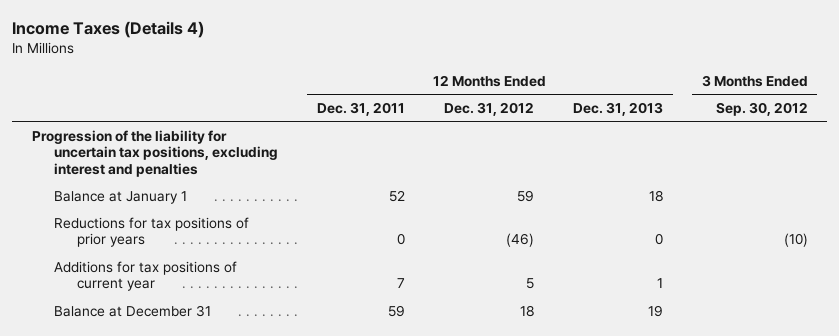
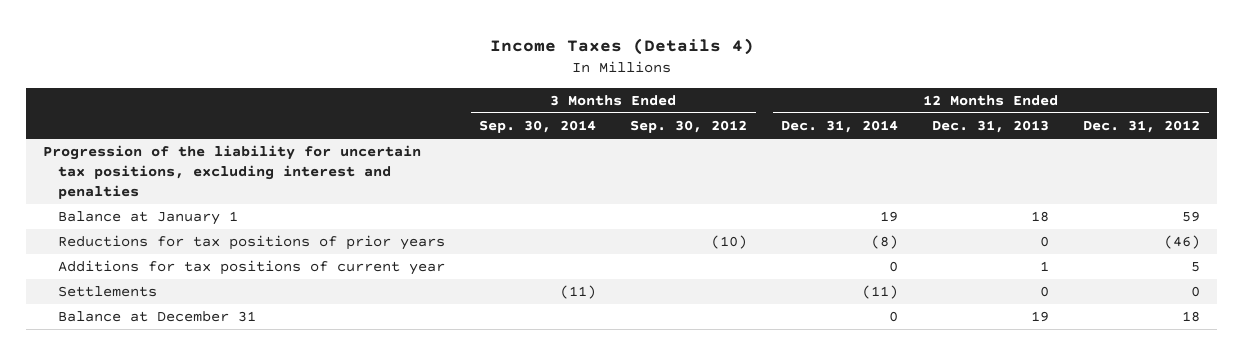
[317,102,406,117] Dec. 31, 2011 -> none
none -> [479,120,597,134] Sep. 30, 2014
none -> [781,120,899,134] Dec. 31, 2014
none -> [58,286,158,298] Settlements

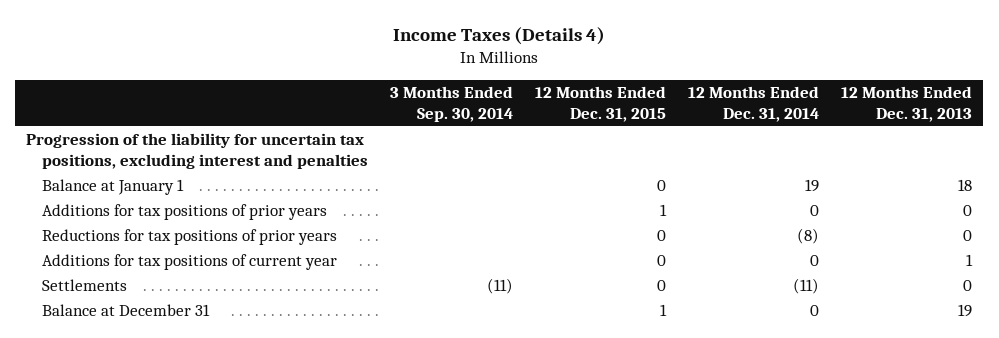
[630,120,748,134] Sep. 30, 2012 -> none
[1083,120,1201,134] Dec. 31, 2012 -> none
none -> [535,86,667,122] 12 Months Ended Dec. 31, 2015
none -> [41,204,327,221] Additions for tax positions of prior years

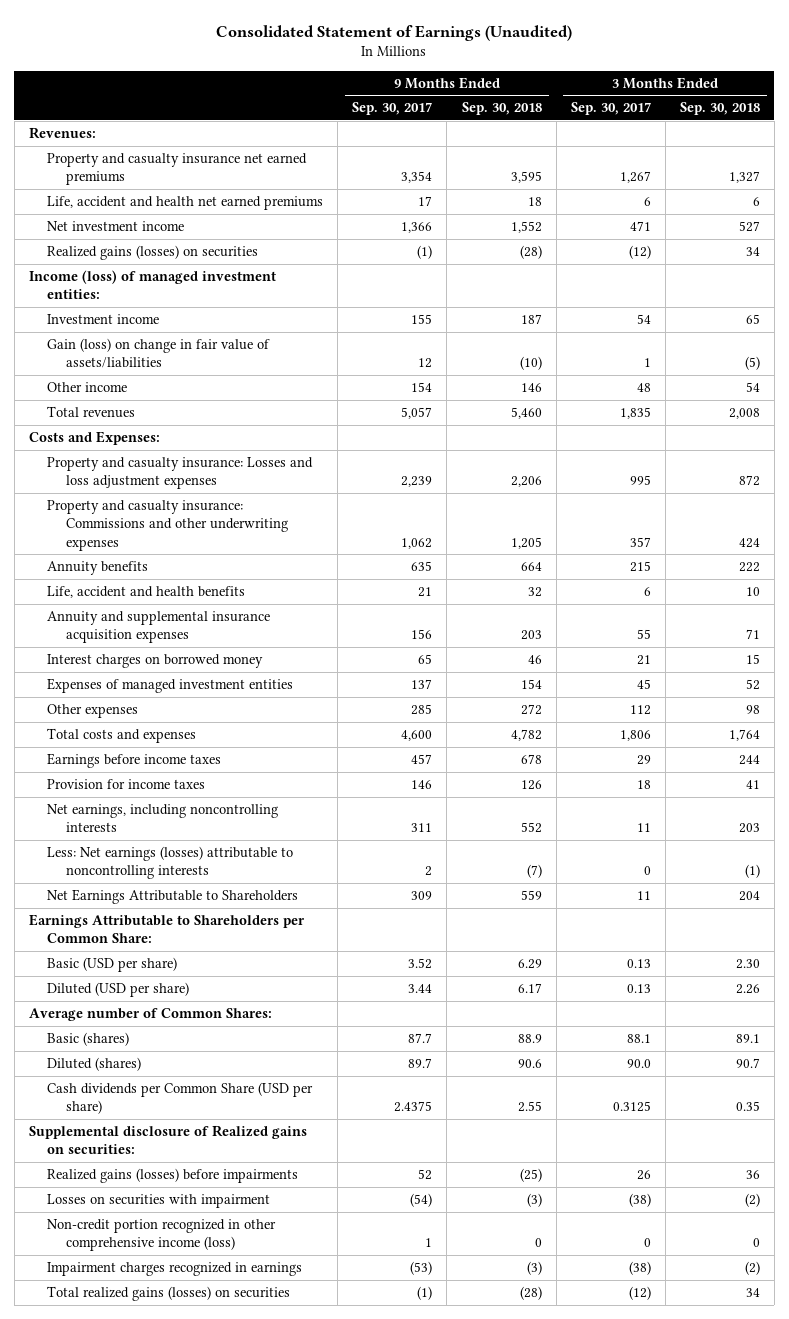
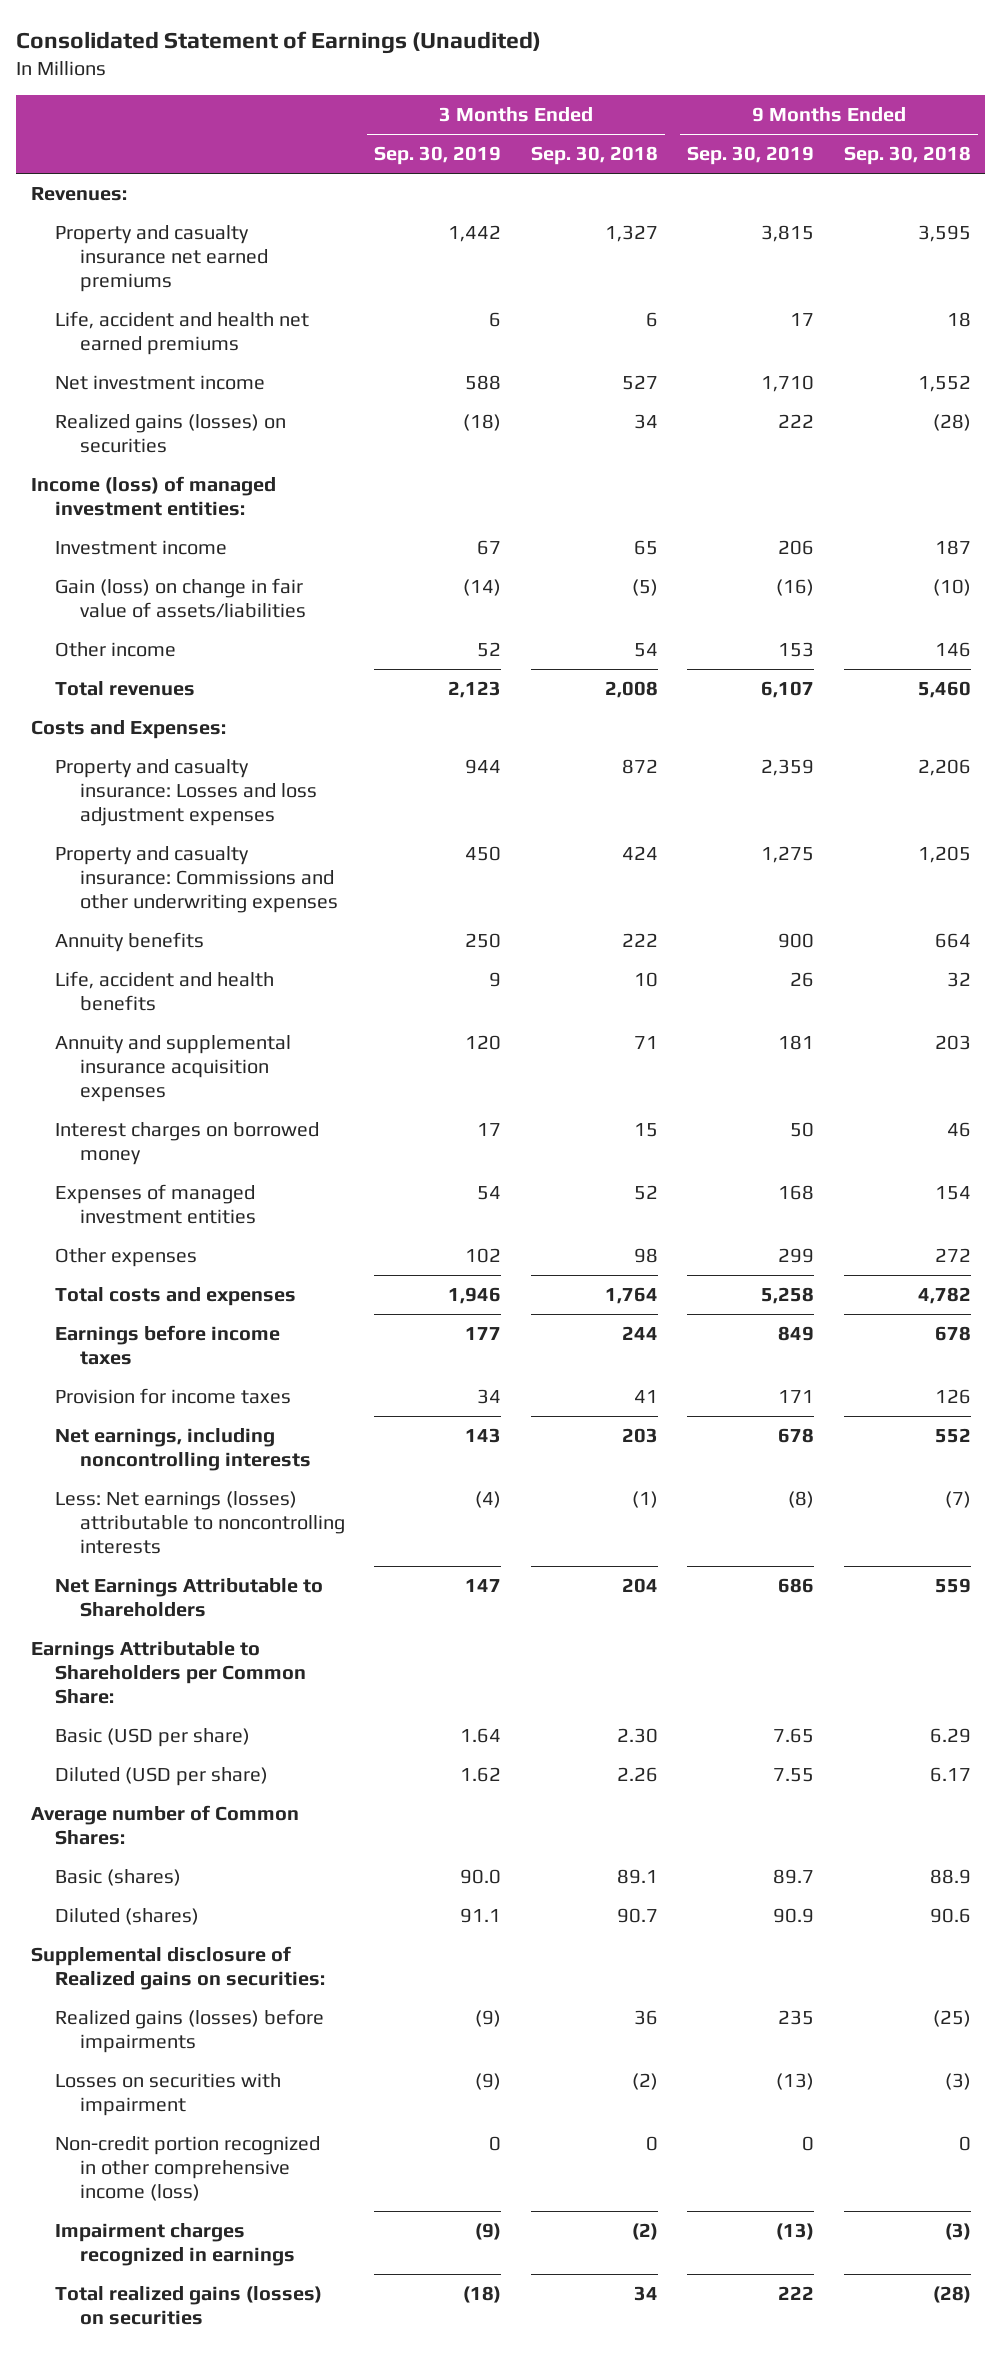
[352,102,433,116] Sep. 30, 2017 -> none
[570,102,651,116] Sep. 30, 2017 -> none
none -> [374,146,502,166] Sep. 30, 2019
none -> [687,146,815,166] Sep. 30, 2019
[47,1081,314,1115] Cash dividends per Common Share (USD per share) -> none

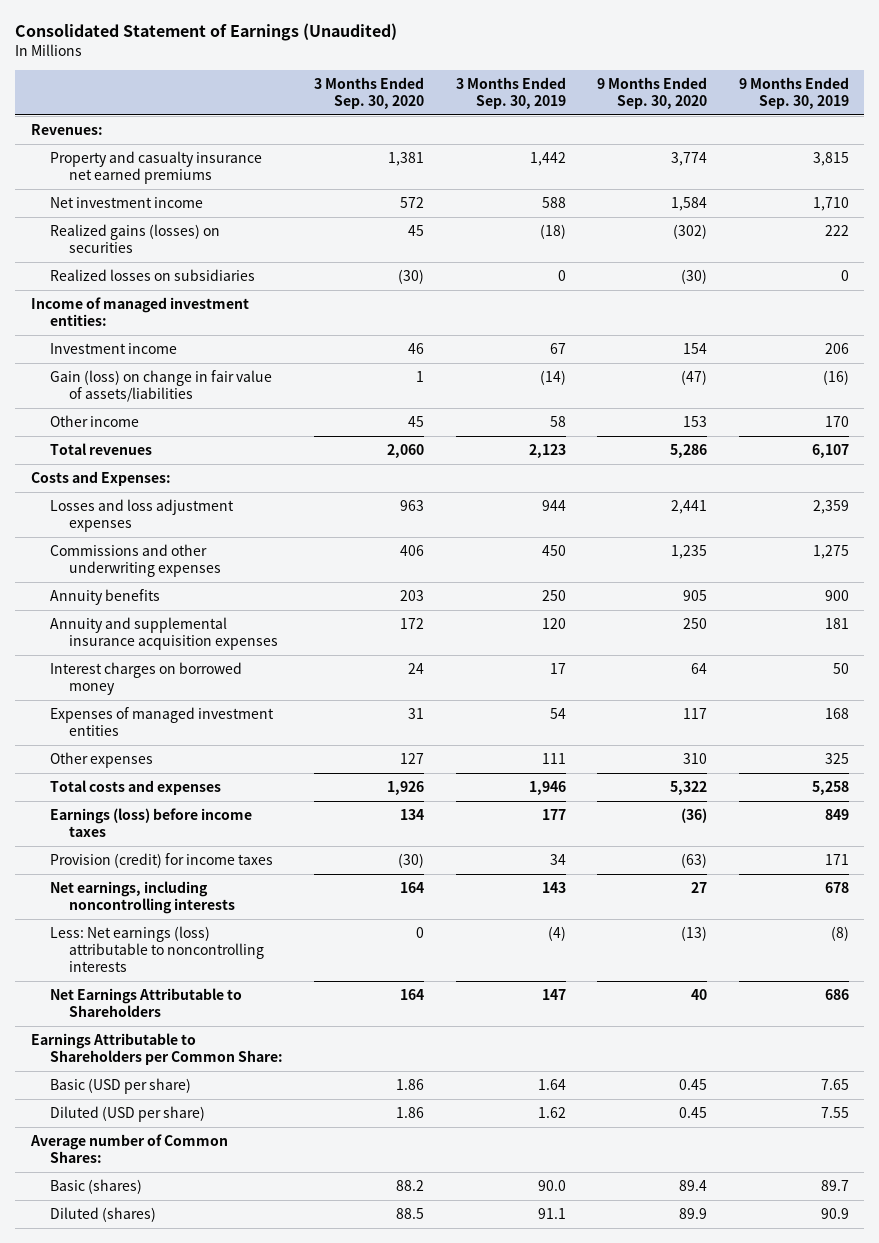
[530,146,658,166] Sep. 30, 2018 -> none
[843,146,971,166] Sep. 30, 2018 -> none
none -> [314,76,425,109] 3 Months Ended Sep. 30, 2020
none -> [597,76,708,109] 9 Months Ended Sep. 30, 2020
[55,311,310,356] Life, accident and health net earned premiums -> none
none -> [49,269,255,282] Realized losses on subsidiaries
[31,476,277,517] Income (loss) of managed investment entities: -> [30,297,249,327] Income of managed investment entities:
[477,642,502,658] 52 -> [549,416,566,428] 58
[778,642,815,658] 153 -> [824,416,849,428] 170
[55,759,317,827] Property and casualty insurance: Losses and loss adjustment expenses -> [49,499,234,533] Losses and loss adjustment expenses
[55,846,338,914] Property and casualty insurance: Commissions and other underwriting expenses -> [49,544,222,578] Commissions and other underwriting expenses
[55,971,275,1012] Life, accident and health benefits -> none
[465,1248,502,1264] 102 -> [541,753,566,765] 111
[778,1248,815,1264] 299 -> [824,753,849,765] 325
[55,1325,281,1366] Earnings before income taxes -> [49,808,252,838] Earnings (loss) before income taxes
[55,1388,292,1405] Provision for income taxes -> [49,853,273,869] Provision (credit) for income taxes
[55,1491,345,1555] Less: Net earnings (losses) attributable to noncontrolling interests -> [49,926,265,973] Less: Net earnings (loss) attributable to noncontrolling interests
[31,1946,326,1991] Supplemental disclosure of Realized gains on securities: -> none
[55,2009,325,2054] Realized gains (losses) before impairments -> none
[55,2073,282,2117] Losses on securities with impairment -> none
[55,2136,321,2202] Non-credit portion recognized in other comprehensive income (loss) -> none
[55,2223,295,2267] Impairment charges recognized in earnings -> none
[55,2286,323,2326] Total realized gains (losses) on securities -> none

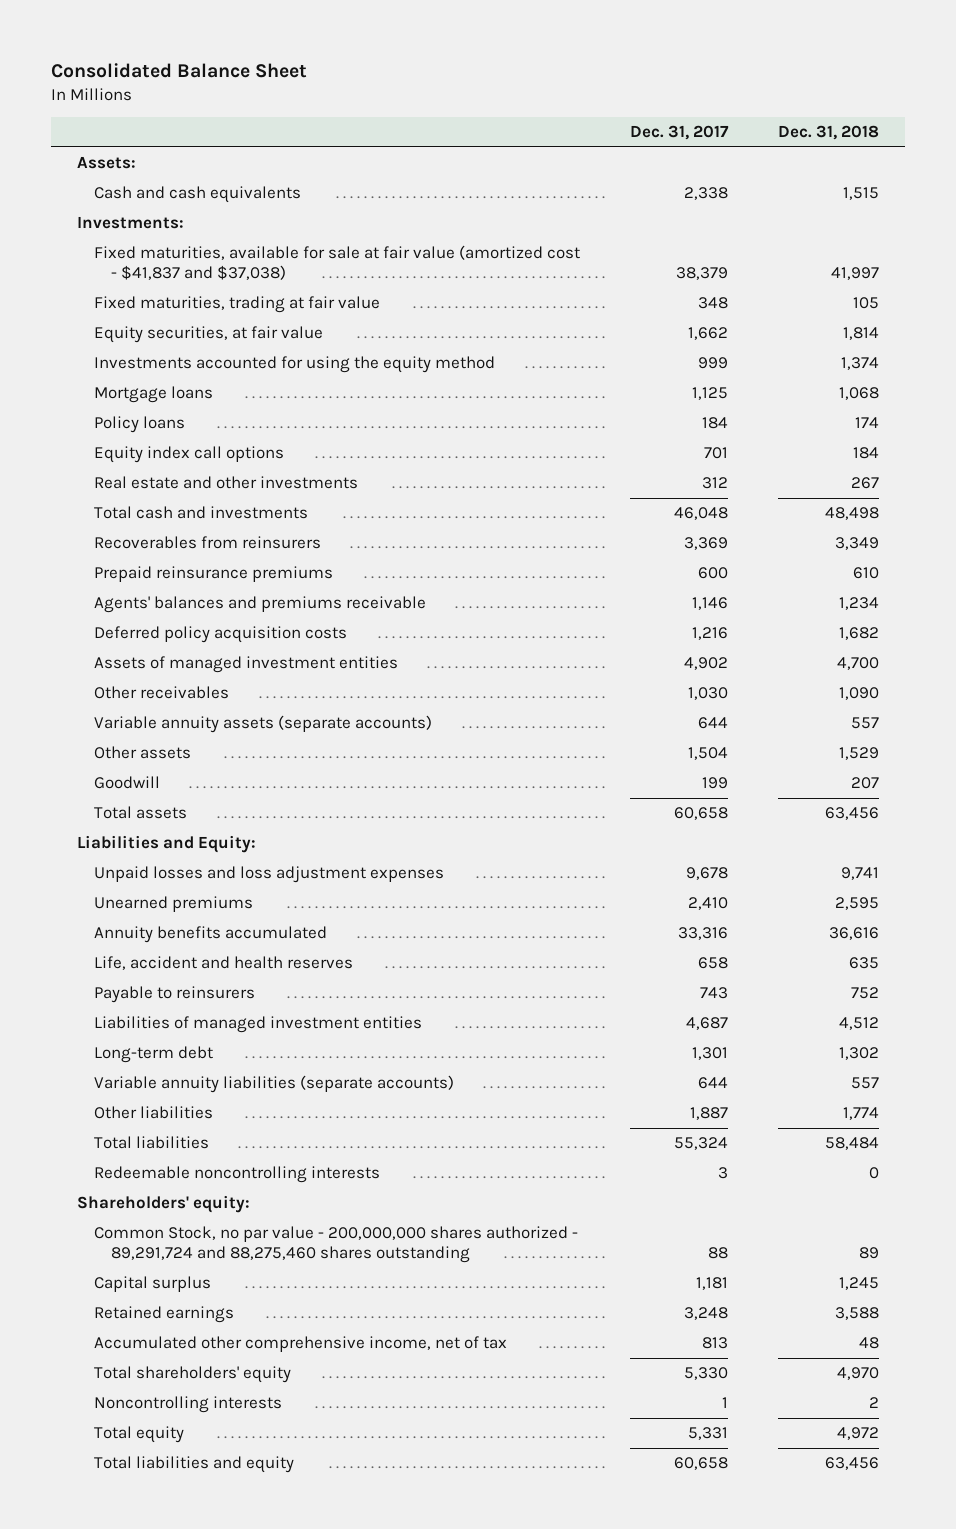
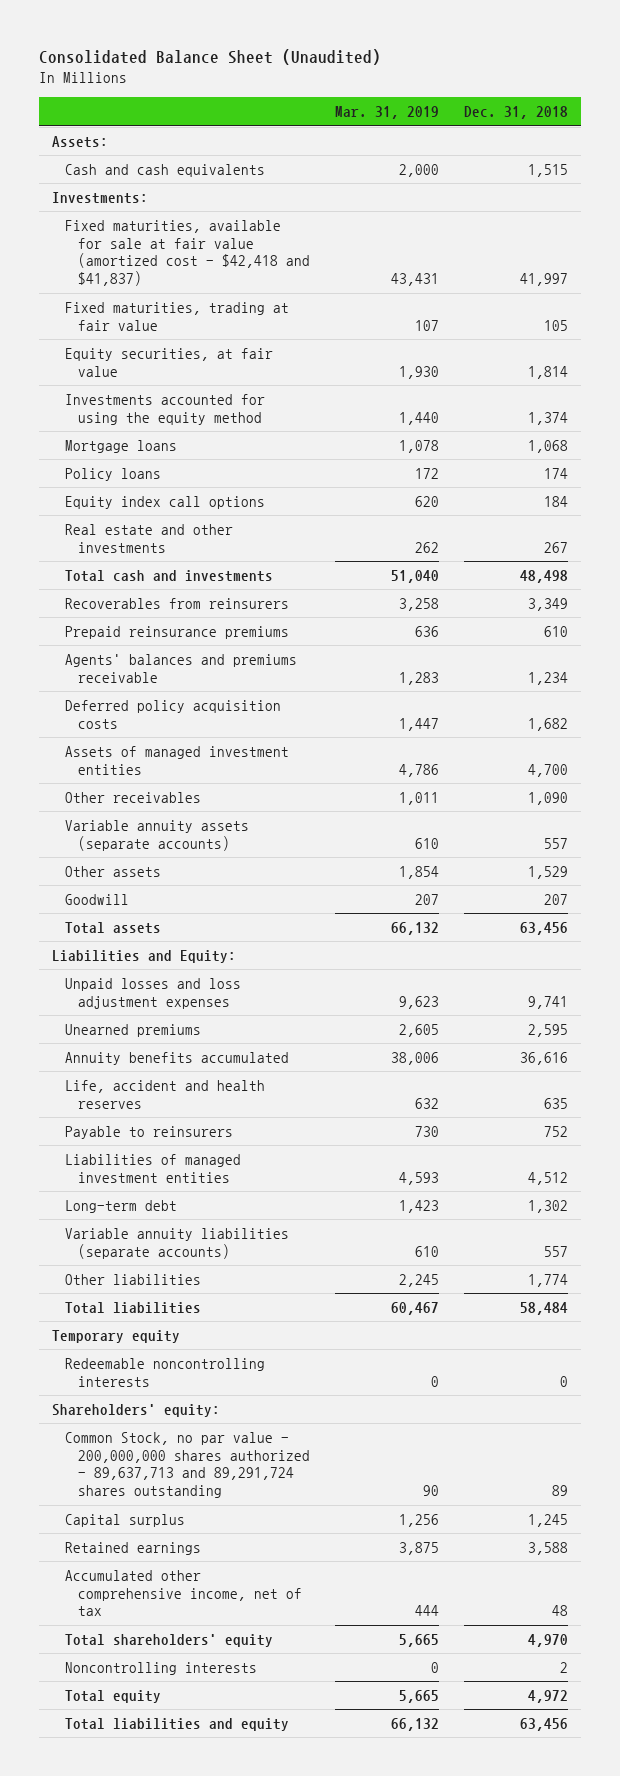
[51,63,308,79] Consolidated Balance Sheet -> [39,49,382,66] Consolidated Balance Sheet (Unaudited)
[630,125,730,141] Dec. 31, 2017 -> none
none -> [335,106,440,120] Mar. 31, 2019
[93,245,580,281] Fixed maturities, available for sale at fair value (amortized cost - $41,837 and $37,038) -> [64,219,310,287] Fixed maturities, available for sale at fair value (amortized cost - $42,418 and $41,837)
none -> [51,1329,180,1343] Temporary equity
[93,1226,578,1264] Common Stock, no par value - 200,000,000 shares authorized - 89,291,724 and 88,275,460 shares outstanding -> [64,1431,310,1499] Common Stock, no par value - 200,000,000 shares authorized - 89,637,713 and 89,291,724 shares outstanding

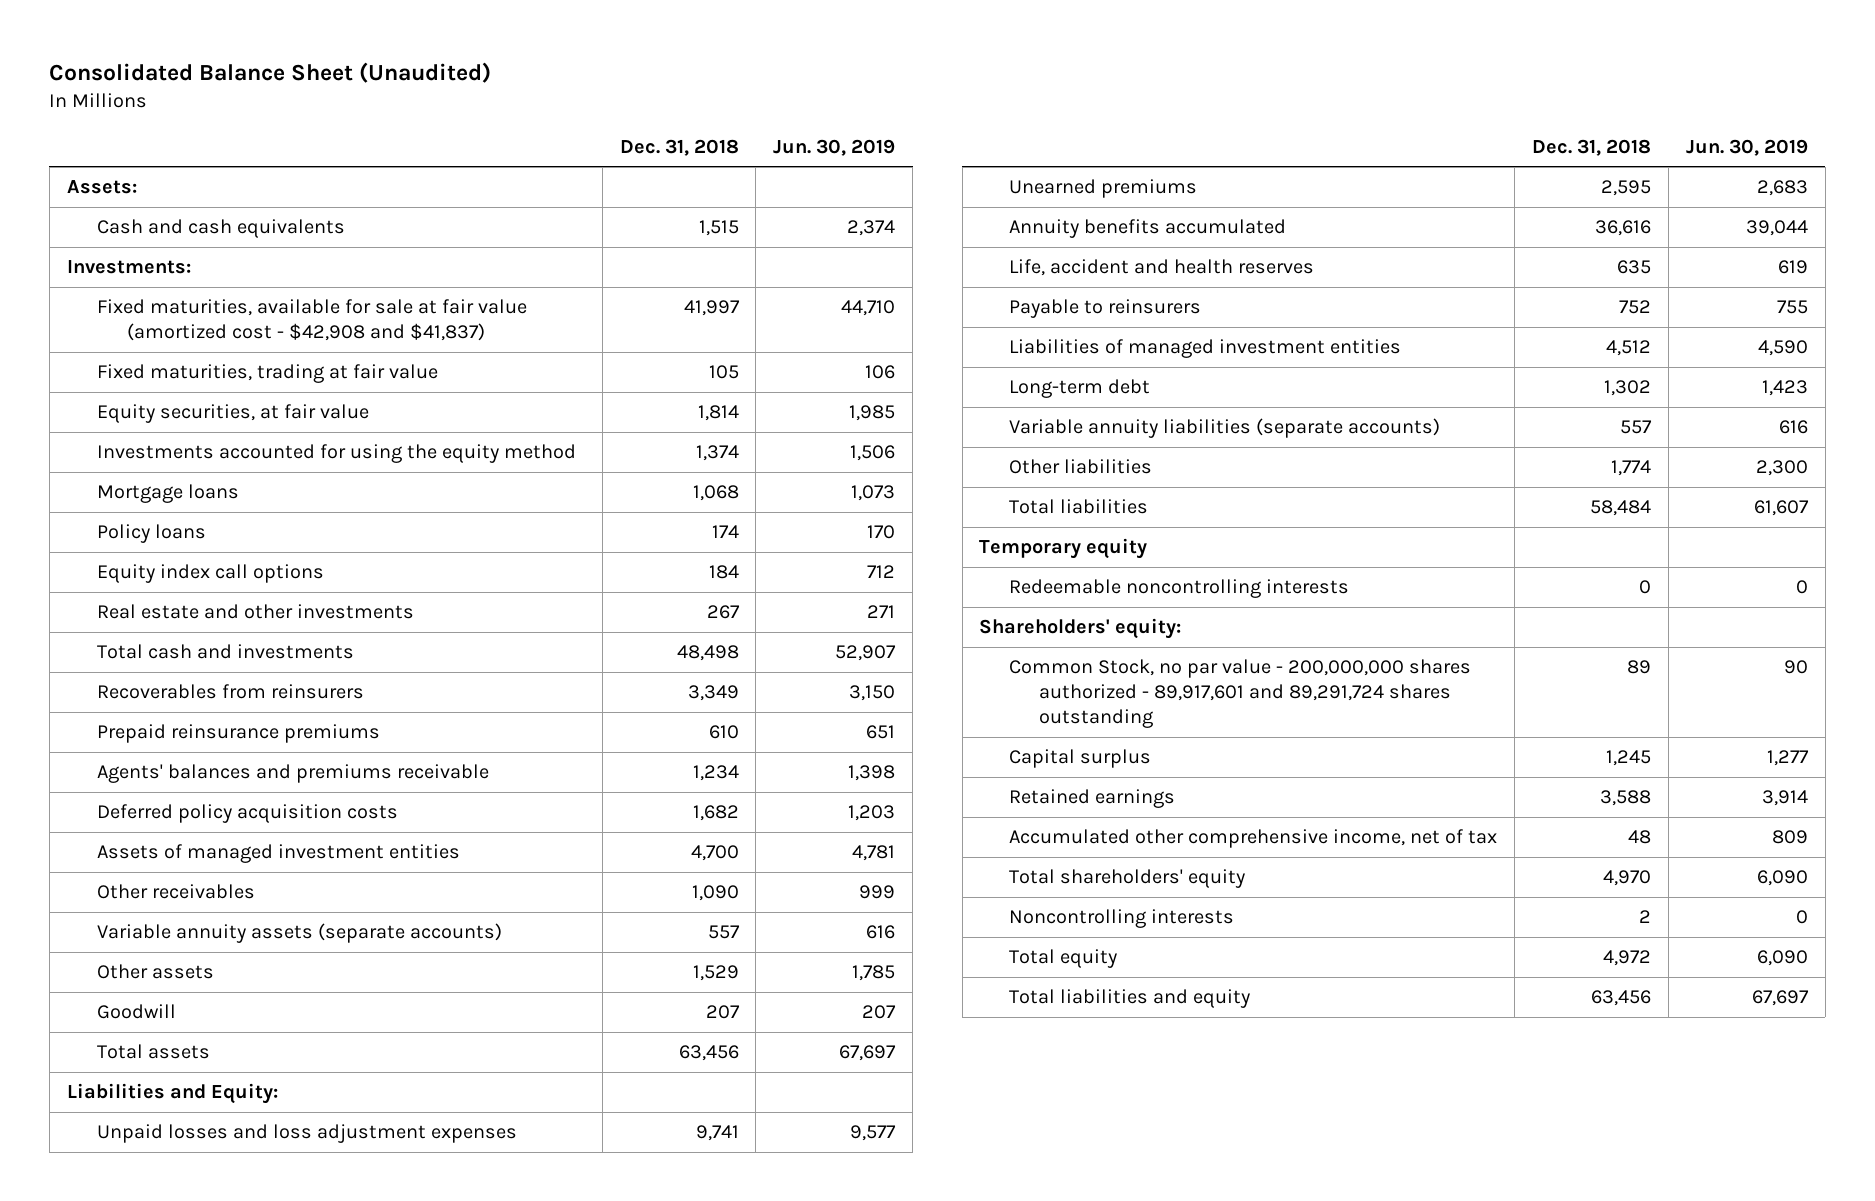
[335,106,440,120] Mar. 31, 2019 -> none
none -> [773,138,896,156] Jun. 30, 2019
[64,219,310,287] Fixed maturities, available for sale at fair value (amortized cost - $42,418 and $41,837) -> [96,299,527,342] Fixed maturities, available for sale at fair value (amortized cost - $42,908 and $41,837)
[64,1431,310,1499] Common Stock, no par value - 200,000,000 shares authorized - 89,637,713 and 89,291,724 shares outstanding -> [1009,659,1472,729] Common Stock, no par value - 200,000,000 shares authorized - 89,917,601 and 89,291,724 shares outstanding

